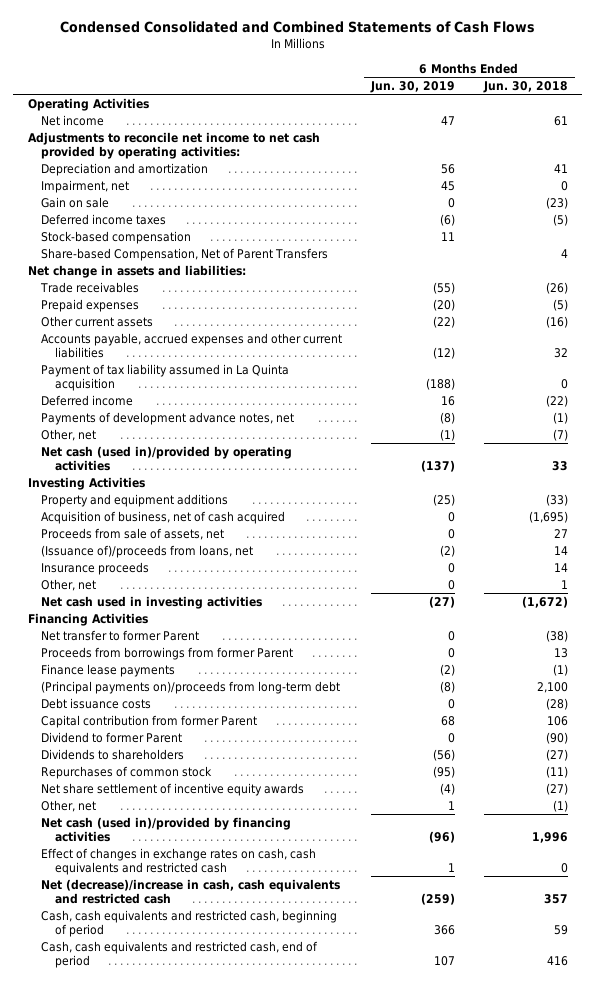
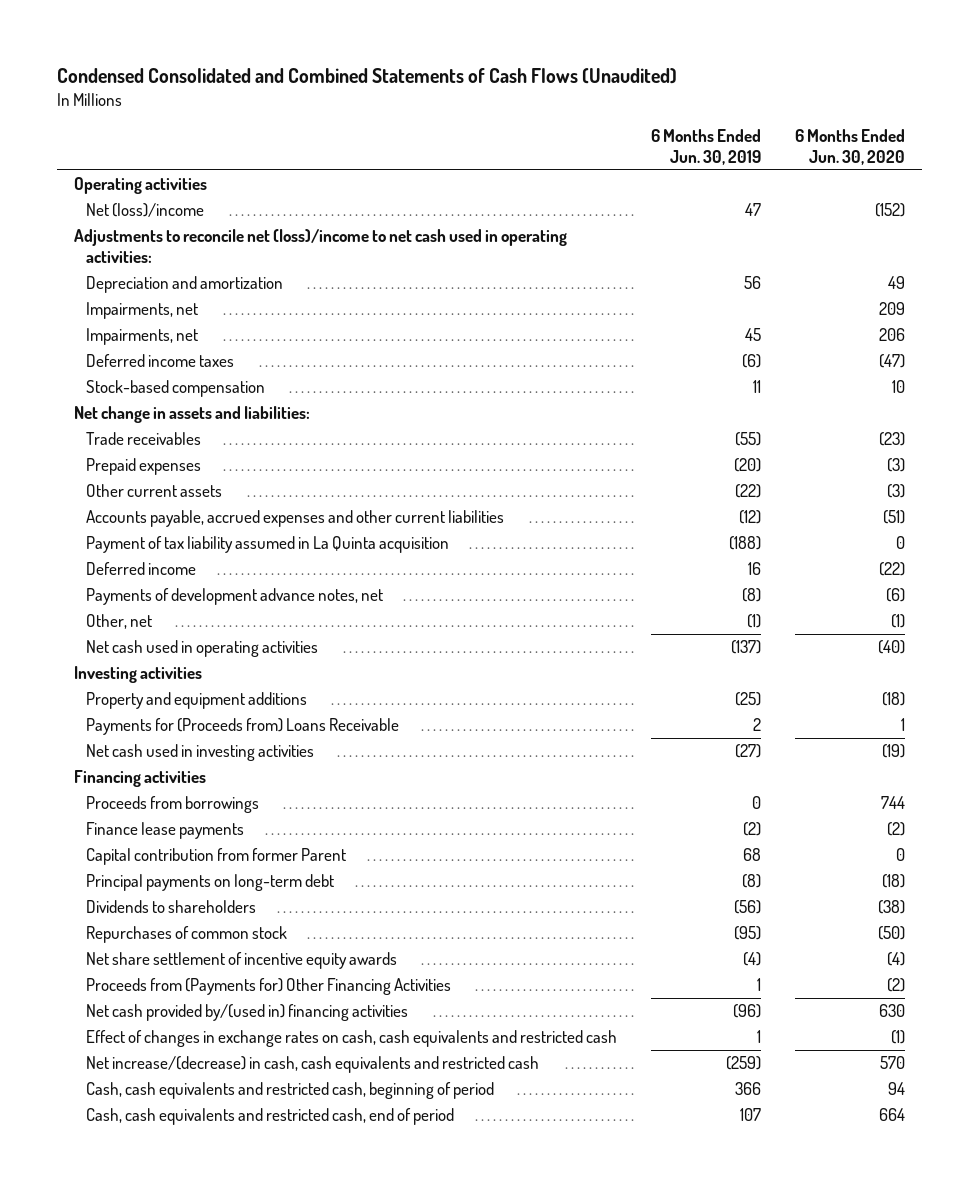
[59,20,535,33] Condensed Consolidated and Combined Statements of Cash Flows -> [57,68,678,85] Condensed Consolidated and Combined Statements of Cash Flows (Unaudited)
[482,81,568,94] Jun. 30, 2018 -> none
none -> [795,129,906,165] 6 Months Ended Jun. 30, 2020
[27,98,149,112] Operating Activities -> [74,177,208,195] Operating activities
[41,115,105,127] Net income -> [86,203,205,218] Net (loss)/income
[27,132,320,160] Adjustments to reconcile net income to net cash provided by operating activities: -> [74,229,568,263] Adjustments to reconcile net (loss)/income to net cash used in operating activities:
[41,197,110,209] Gain on sale -> none
none -> [86,302,199,320] Impairments, net
[41,180,130,194] Impairment, net -> [86,328,199,346] Impairments, net
[41,248,329,262] Share-based Compensation, Net of Parent Transfers -> none
[41,446,293,472] Net cash (used in)/provided by operating activities -> [86,640,319,658] Net cash used in operating activities
[27,477,145,491] Investing Activities -> [74,666,203,684] Investing activities
[41,511,286,525] Acquisition of business, net of cash acquired -> none
[41,528,225,541] Proceeds from sale of assets, net -> none
[41,562,150,576] Insurance proceeds -> none
[41,579,97,592] Other, net -> none
[41,545,254,559] (Issuance of)/proceeds from loans, net -> [86,718,400,736] Payments for (Proceeds from) Loans Receivable
[439,545,455,558] (2) -> [753,718,762,732] 2
[41,630,200,642] Net transfer to former Parent -> none
[27,613,148,627] Financing Activities -> [74,770,207,788] Financing activities
[41,647,294,661] Proceeds from borrowings from former Parent -> [86,796,260,814] Proceeds from borrowings
[41,681,341,695] (Principal payments on)/proceeds from long-term debt -> none
[41,698,152,710] Debt issuance costs -> none
[41,732,183,744] Dividend to former Parent -> none
none -> [86,874,335,892] Principal payments on long-term debt
[41,800,97,813] Other, net -> [86,978,452,996] Proceeds from (Payments for) Other Financing Activities
[41,817,292,843] Net cash (used in)/provided by financing activities -> [86,1004,409,1022] Net cash provided by/(used in) financing activities
[41,879,341,905] Net (decrease)/increase in cash, cash equivalents and restricted cash -> [86,1056,540,1074] Net increase/(decrease) in cash, cash equivalents and restricted cash

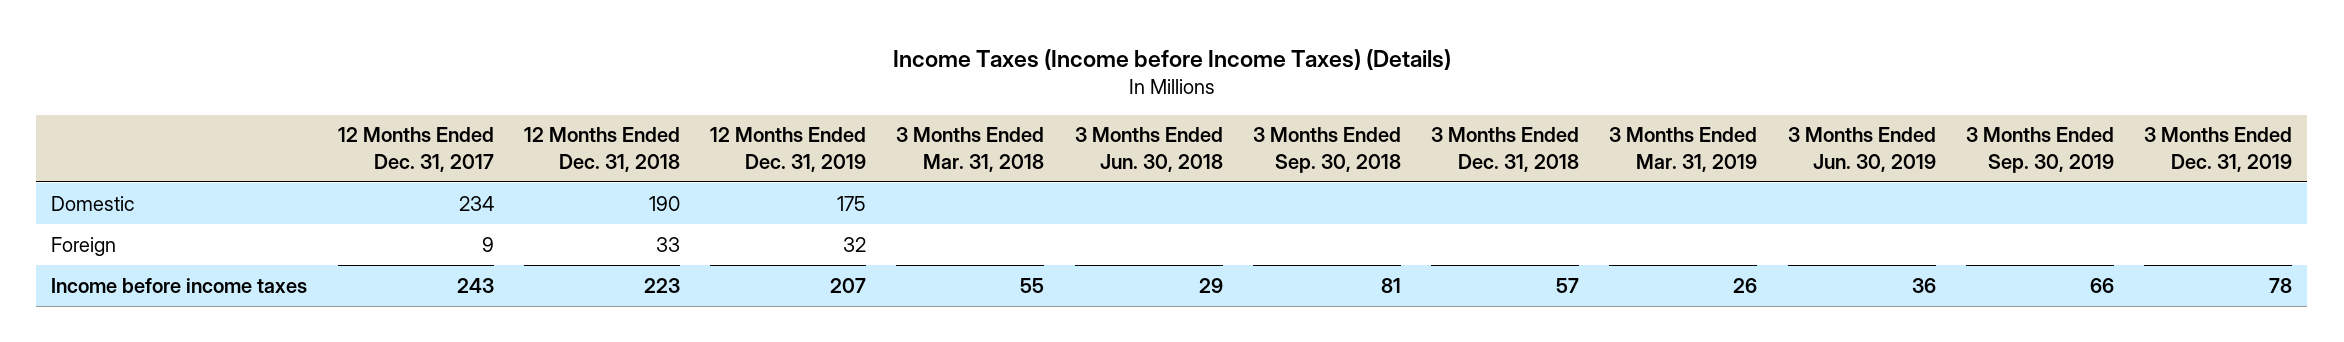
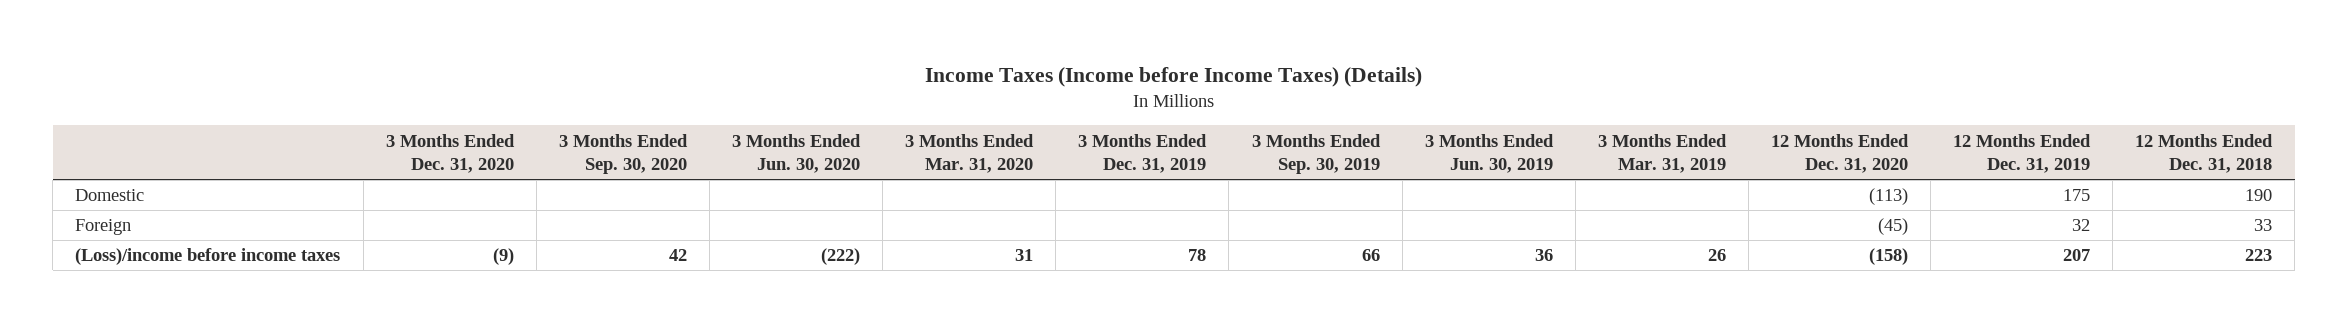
[337,127,494,172] 12 Months Ended Dec. 31, 2017 -> none
[896,127,1045,172] 3 Months Ended Mar. 31, 2018 -> none
[1074,127,1223,172] 3 Months Ended Jun. 30, 2018 -> none
[1252,127,1401,173] 3 Months Ended Sep. 30, 2018 -> none
[1431,127,1580,172] 3 Months Ended Dec. 31, 2018 -> none
none -> [385,133,515,174] 3 Months Ended Dec. 31, 2020
none -> [558,133,688,175] 3 Months Ended Sep. 30, 2020
none -> [732,133,862,174] 3 Months Ended Jun. 30, 2020
none -> [905,133,1035,174] 3 Months Ended Mar. 31, 2020
none -> [1771,133,1910,174] 12 Months Ended Dec. 31, 2020
[51,277,308,293] Income before income taxes -> [75,248,341,266] (Loss)/income before income taxes

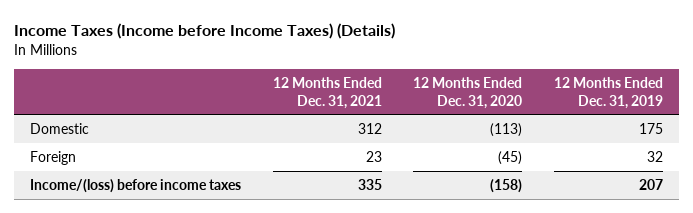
[385,133,515,174] 3 Months Ended Dec. 31, 2020 -> none
[558,133,688,175] 3 Months Ended Sep. 30, 2020 -> none
[732,133,862,174] 3 Months Ended Jun. 30, 2020 -> none
[905,133,1035,174] 3 Months Ended Mar. 31, 2020 -> none
[1078,133,1208,174] 3 Months Ended Dec. 31, 2019 -> none
[1251,133,1381,175] 3 Months Ended Sep. 30, 2019 -> none
[1424,133,1554,174] 3 Months Ended Jun. 30, 2019 -> none
[1597,133,1727,174] 3 Months Ended Mar. 31, 2019 -> none
[2135,133,2274,174] 12 Months Ended Dec. 31, 2018 -> none
none -> [272,76,382,109] 12 Months Ended Dec. 31, 2021
[75,248,341,266] (Loss)/income before income taxes -> [29,178,241,193] Income/(loss) before income taxes

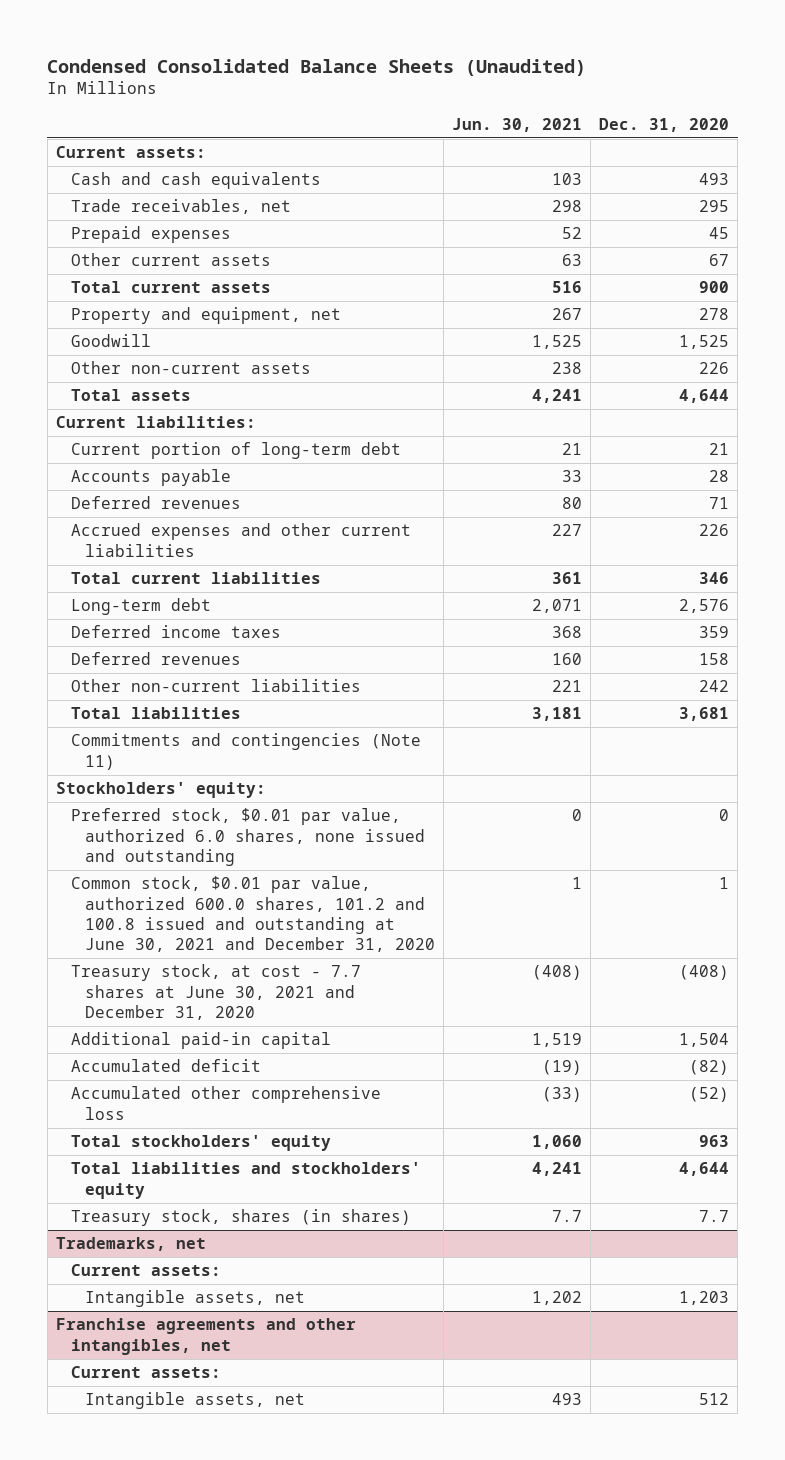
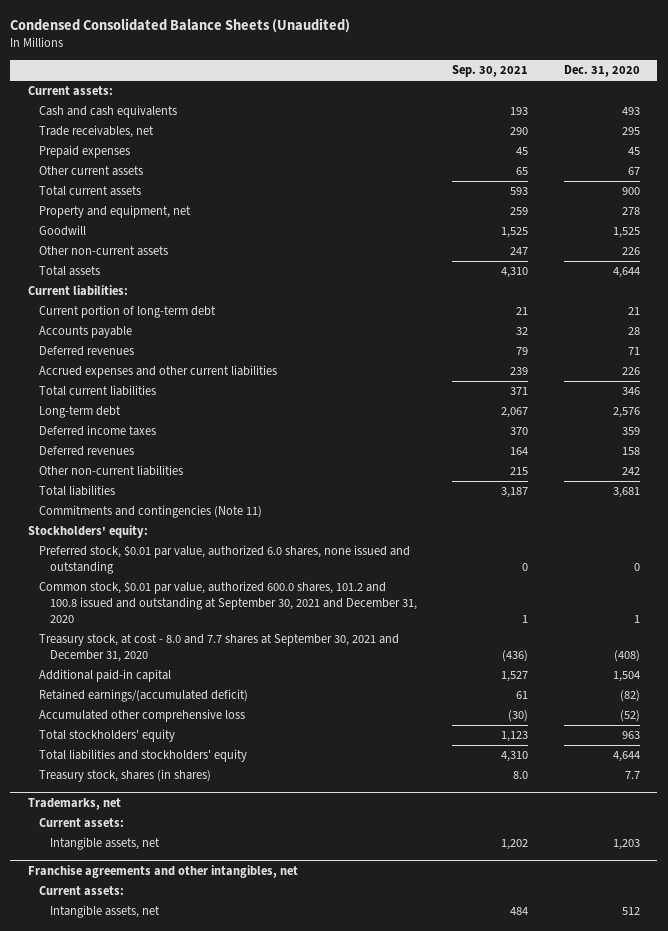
[452,117,583,132] Jun. 30, 2021 -> none
none -> [452,65,529,78] Sep. 30, 2021
[70,876,436,953] Common stock, $0.01 par value, authorized 600.0 shares, 101.2 and 100.8 issued and outstanding at June 30, 2021 and December 31, 2020 -> [39,581,418,623] Common stock, $0.01 par value, authorized 600.0 shares, 101.2 and 100.8 issued and outstanding at September 30, 2021 and December 31, 2020
[70,964,361,1021] Treasury stock, at cost - 7.7 shares at June 30, 2021 and December 31, 2020 -> [39,634,400,663] Treasury stock, at cost - 8.0 and 7.7 shares at September 30, 2021 and December 31, 2020
[70,1059,261,1073] Accumulated deficit -> [39,689,249,703] Retained earnings/(accumulated deficit)

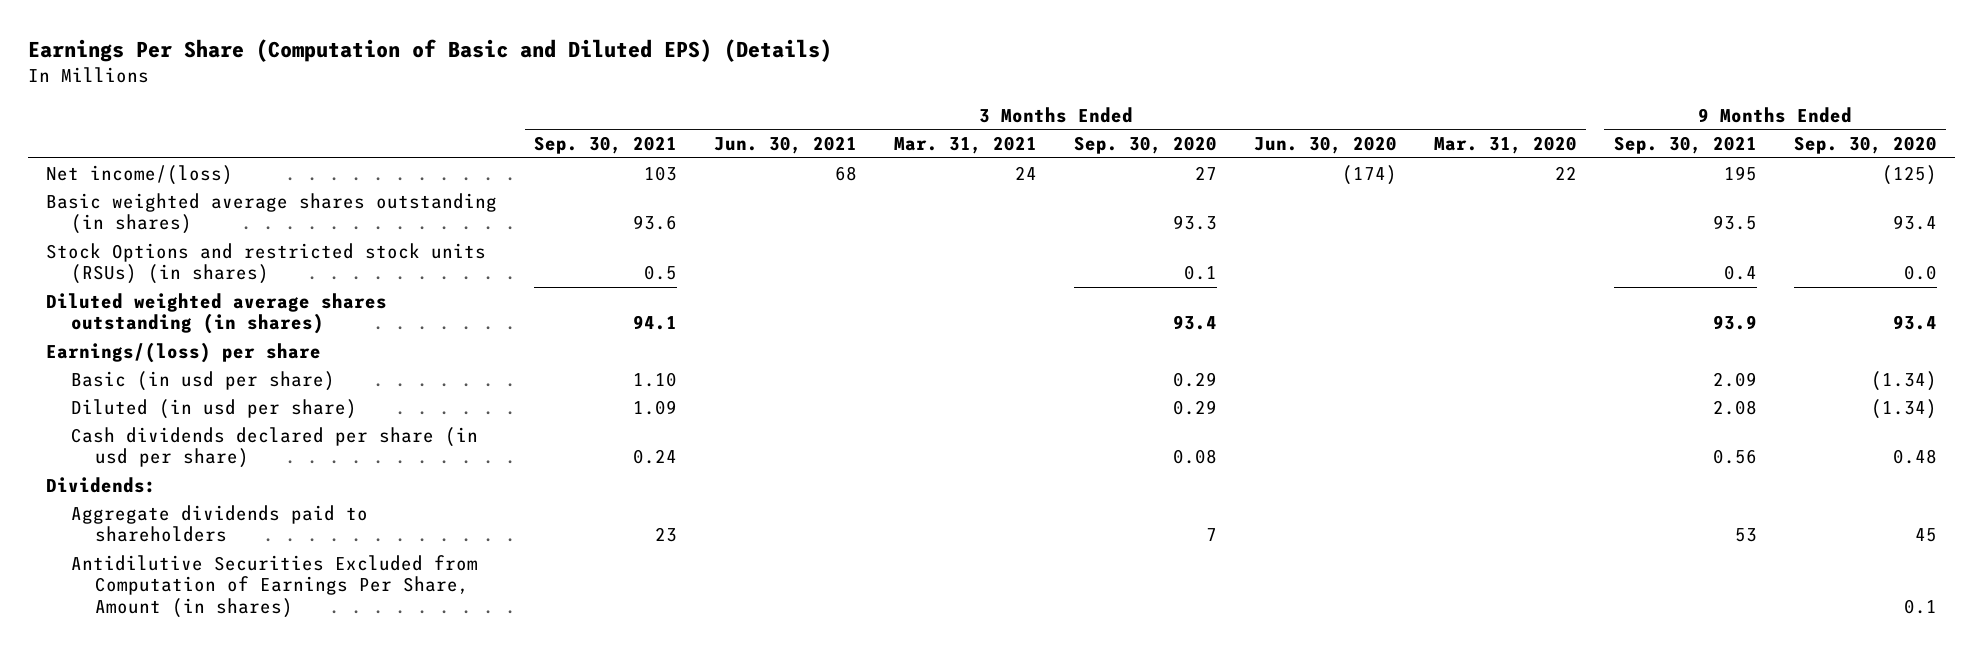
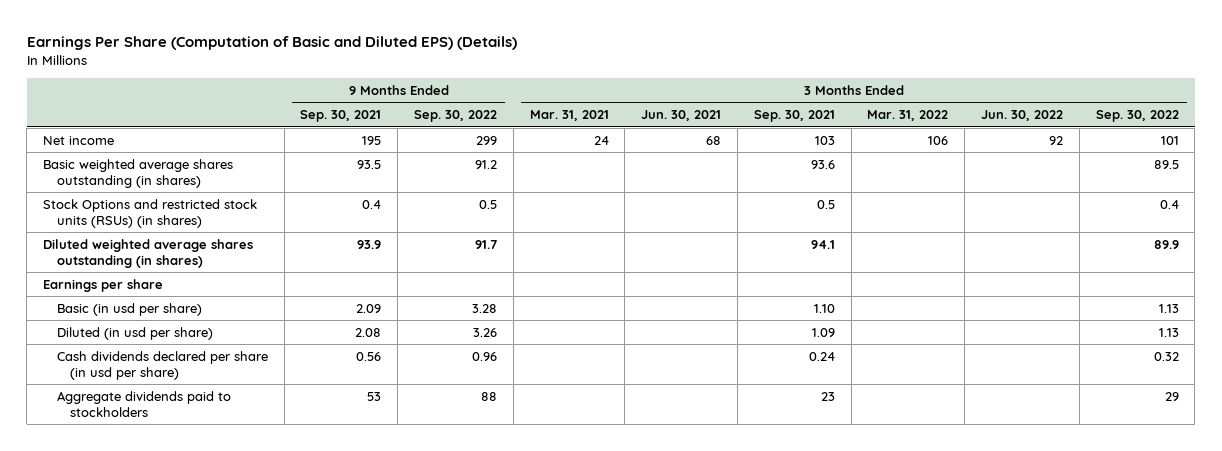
[1074,136,1218,155] Sep. 30, 2020 -> none
[1253,136,1397,155] Jun. 30, 2020 -> none
[1433,136,1577,155] Mar. 31, 2020 -> none
[1793,136,1937,155] Sep. 30, 2020 -> none
none -> [413,110,497,123] Sep. 30, 2022
none -> [867,110,949,122] Mar. 31, 2022
none -> [981,110,1064,122] Jun. 30, 2022
none -> [1095,110,1179,123] Sep. 30, 2022
[46,164,234,185] Net income/(loss) -> [43,135,115,145] Net income
[46,341,322,363] Earnings/(loss) per share -> [43,278,164,292] Earnings per share
[46,476,157,493] Dividends: -> none
[70,554,478,618] Antidilutive Securities Excluded from Computation of Earnings Per Share, Amount (in shares) -> none
[70,504,368,543] Aggregate dividends paid to shareholders -> [56,390,231,417] Aggregate dividends paid to stockholders

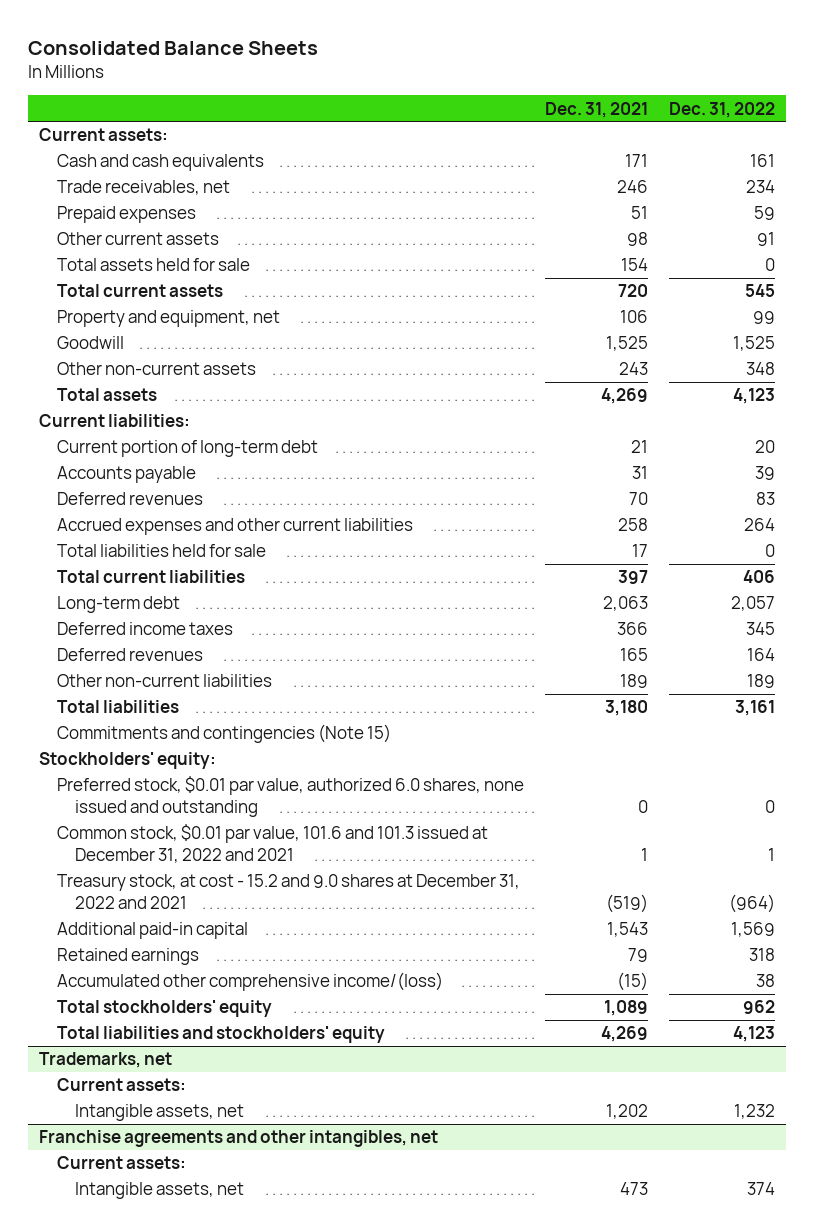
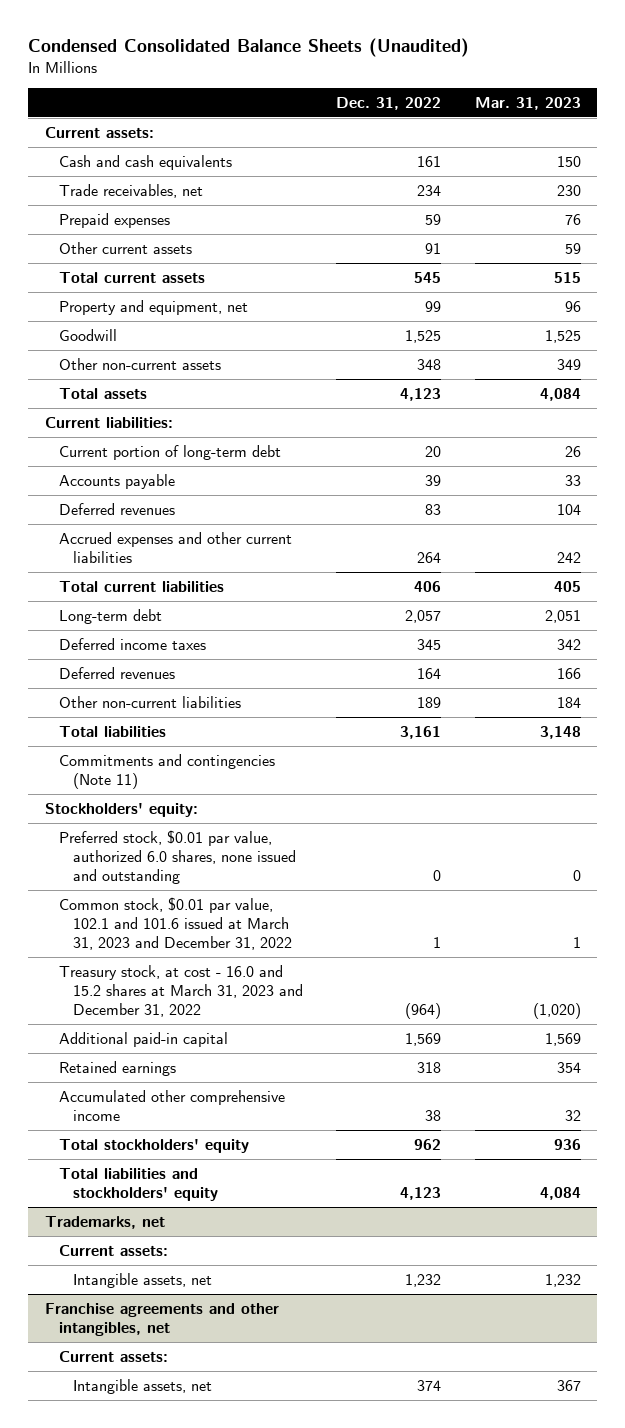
[28,40,319,55] Consolidated Balance Sheets -> [27,37,469,57] Condensed Consolidated Balance Sheets (Unaudited)
[545,101,649,118] Dec. 31, 2021 -> none
none -> [474,96,581,110] Mar. 31, 2023
[56,258,250,272] Total assets held for sale -> none
[56,544,266,558] Total liabilities held for sale -> none
[56,724,391,744] Commitments and contingencies (Note 15) -> [58,753,275,789] Commitments and contingencies (Note 11)
[56,824,488,864] Common stock, $0.01 par value, 101.6 and 101.3 issued at December 31, 2022 and 2021 -> [58,896,292,951] Common stock, $0.01 par value, 102.1 and 101.6 issued at March 31, 2023 and December 31, 2022
[56,874,520,910] Treasury stock, at cost - 15.2 and 9.0 shares at December 31, 2022 and 2021 -> [58,964,303,1018] Treasury stock, at cost - 16.0 and 15.2 shares at March 31, 2023 and December 31, 2022
[56,972,443,992] Accumulated other comprehensive income/(loss) -> [58,1089,285,1121] Accumulated other comprehensive income

